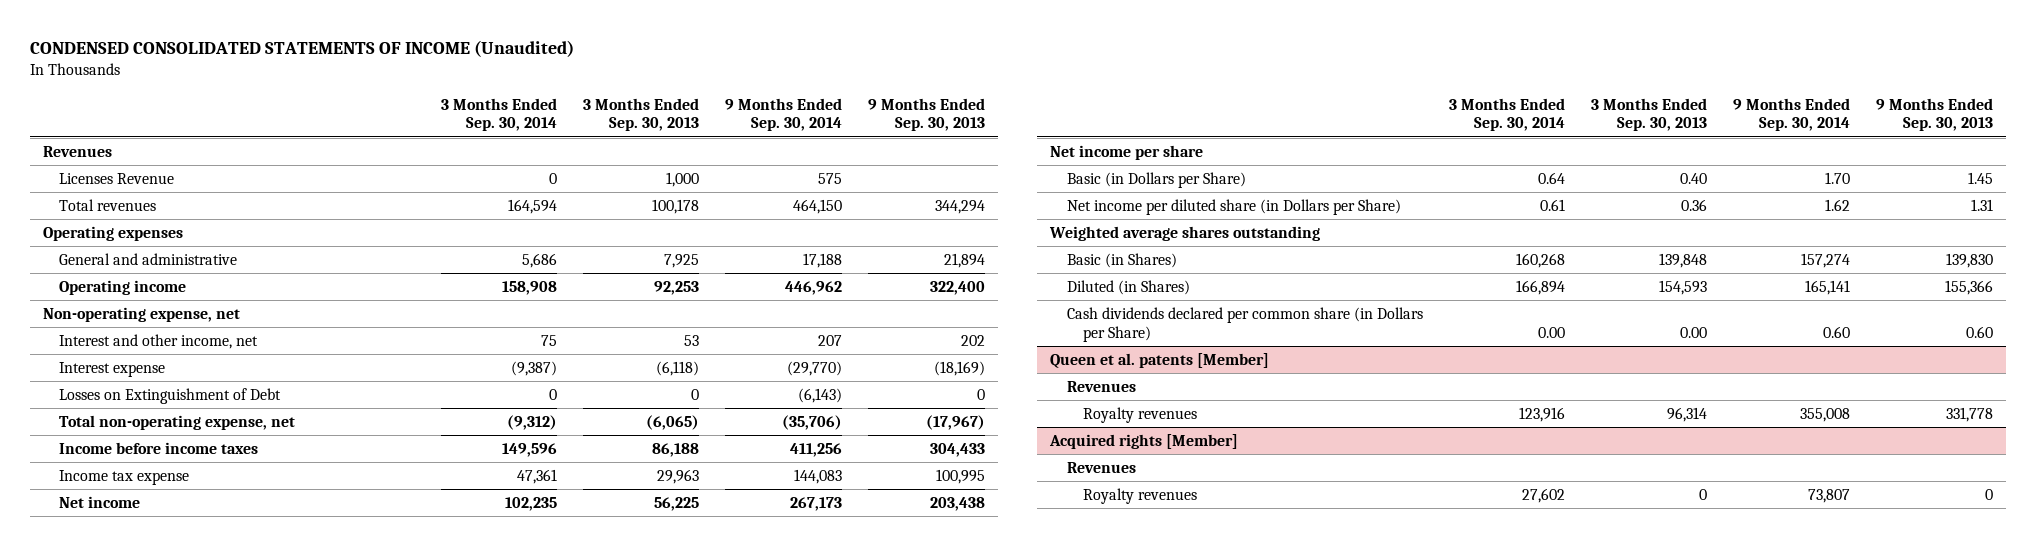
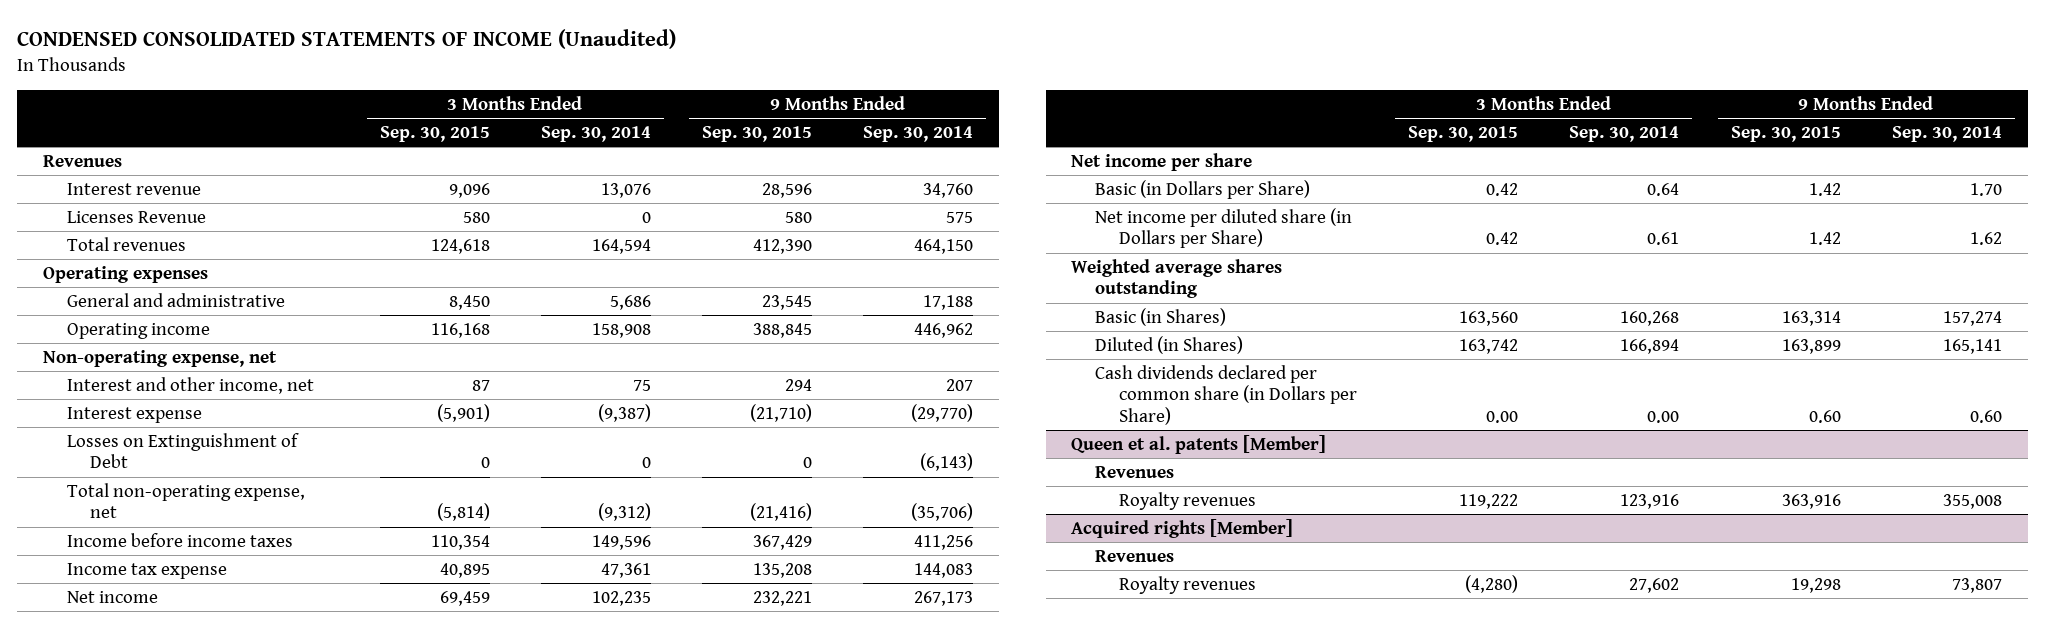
[582,97,699,132] 3 Months Ended Sep. 30, 2013 -> none
[868,97,986,132] 9 Months Ended Sep. 30, 2013 -> none
none -> [379,125,490,142] Sep. 30, 2015
none -> [702,125,813,142] Sep. 30, 2015
none -> [66,182,201,195] Interest revenue

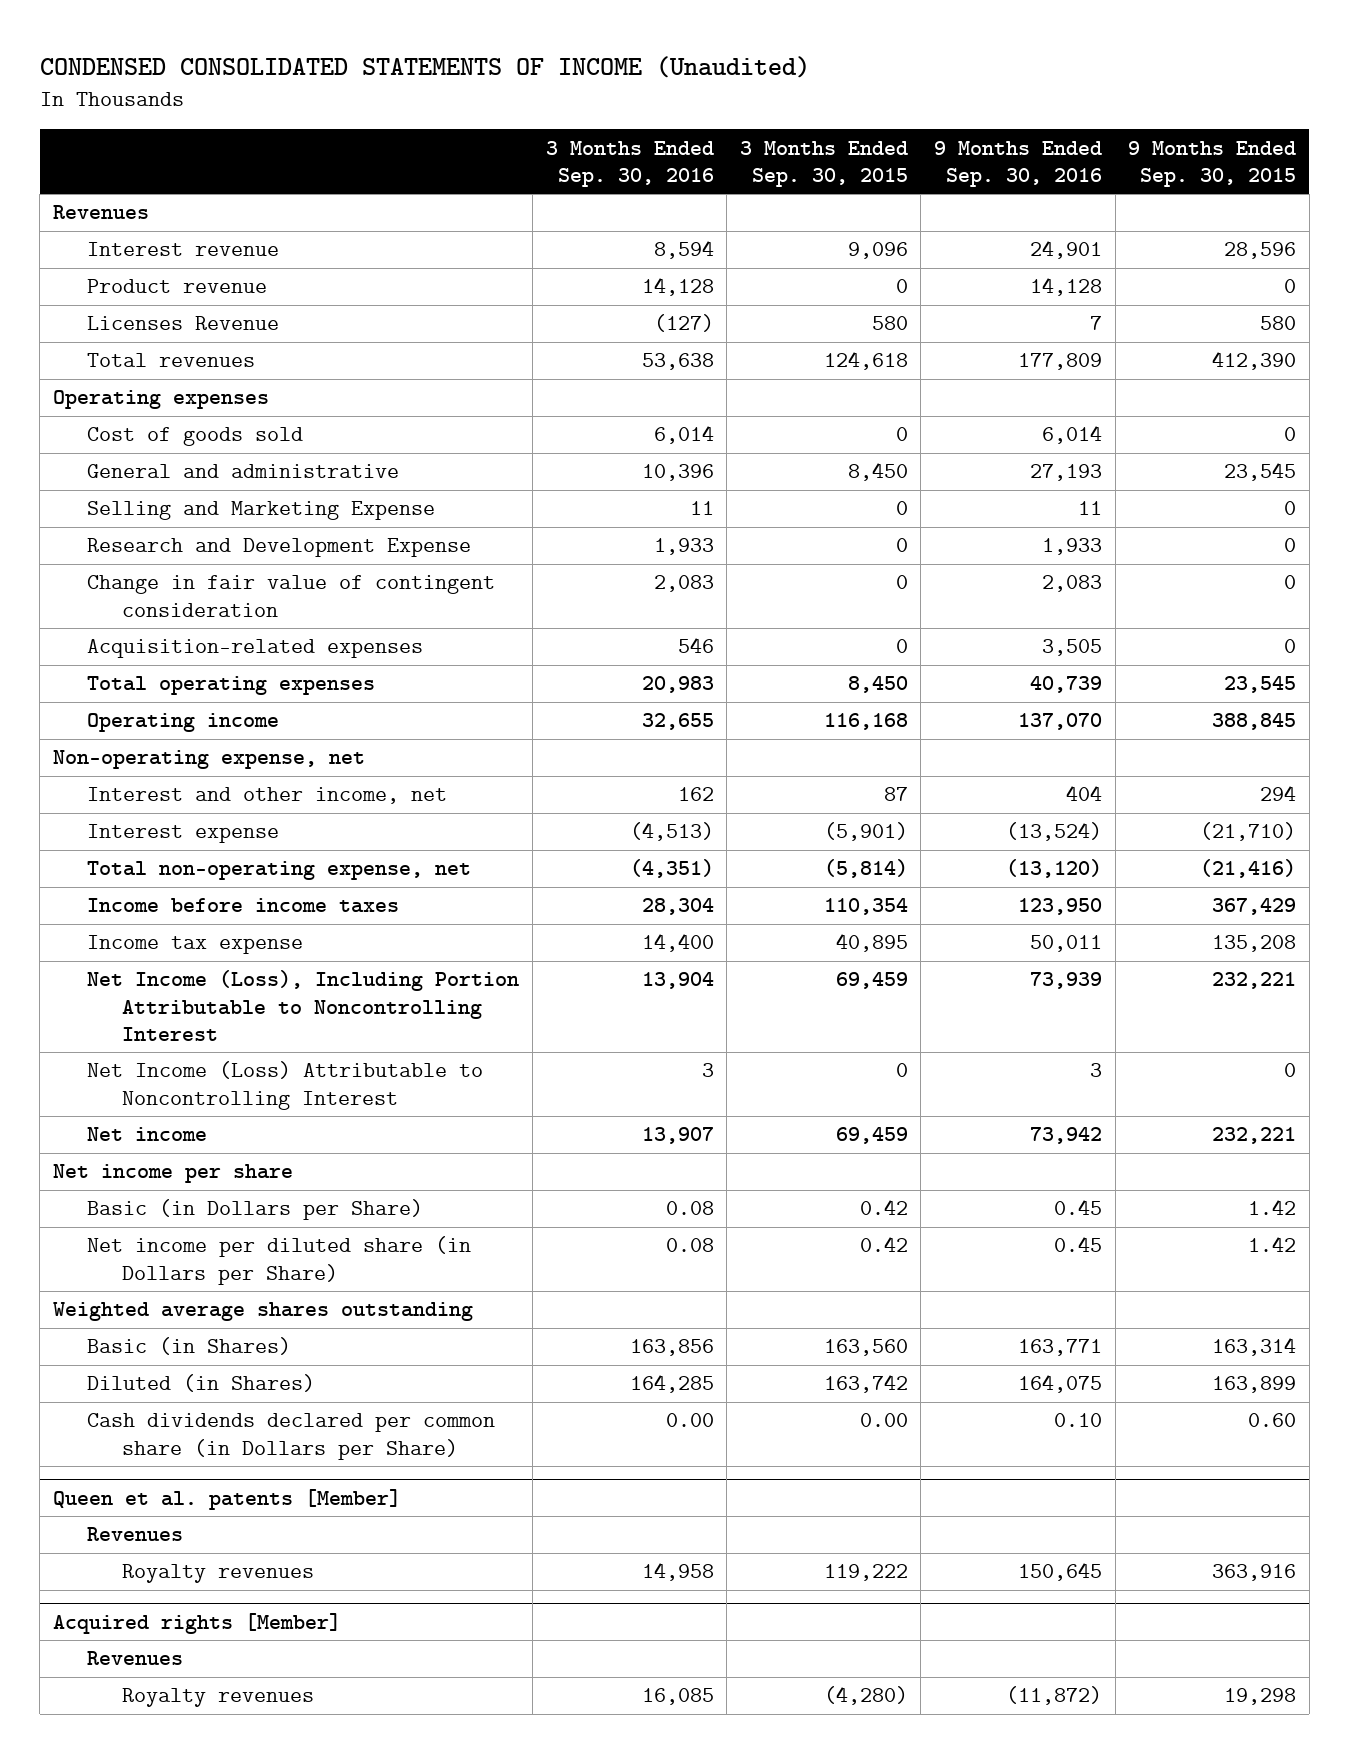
[540,125,651,142] Sep. 30, 2014 -> none
[863,125,974,142] Sep. 30, 2014 -> none
none -> [545,140,714,188] 3 Months Ended Sep. 30, 2016
none -> [934,140,1103,188] 9 Months Ended Sep. 30, 2016
none -> [87,279,268,294] Product revenue
none -> [87,427,304,447] Cost of goods sold
none -> [87,501,436,521] Selling and Marketing Expense
none -> [87,538,472,558] Research and Development Expense
none -> [87,575,496,617] Change in fair value of contingent consideration
none -> [87,639,424,659] Acquisition-related expenses
none -> [87,676,376,696] Total operating expenses
[66,432,299,469] Losses on Extinguishment of Debt -> none
none -> [87,970,520,1042] Net Income (Loss), Including Portion Attributable to Noncontrolling Interest
none -> [87,1061,484,1110] Net Income (Loss) Attributable to Noncontrolling Interest

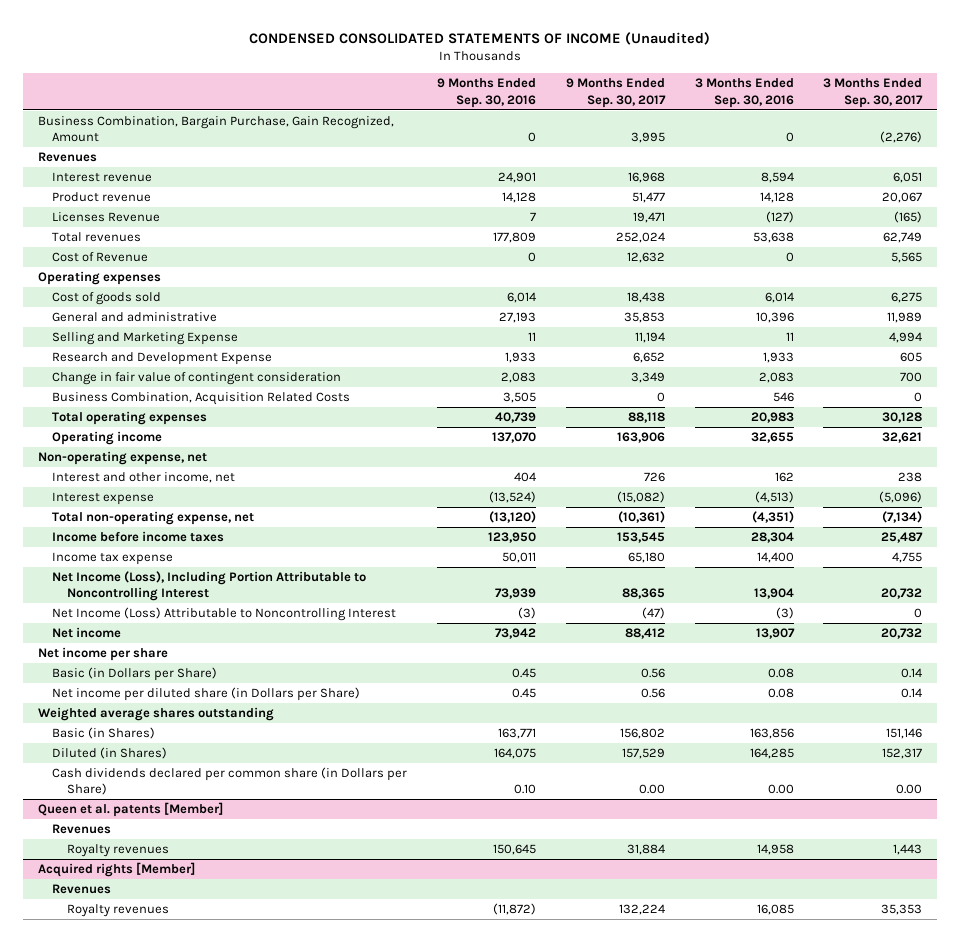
[739,140,908,188] 3 Months Ended Sep. 30, 2015 -> none
[1128,140,1297,188] 9 Months Ended Sep. 30, 2015 -> none
none -> [565,78,666,108] 9 Months Ended Sep. 30, 2017
none -> [823,78,924,108] 3 Months Ended Sep. 30, 2017
none -> [38,116,395,143] Business Combination, Bargain Purchase, Gain Recognized, Amount
none -> [52,252,149,263] Cost of Revenue
[87,639,424,659] Acquisition-related expenses -> [52,392,351,406] Business Combination, Acquisition Related Costs
[701,1063,714,1078] 3 -> [775,607,794,620] (3)
[1090,1063,1103,1078] 3 -> [518,607,537,620] (3)

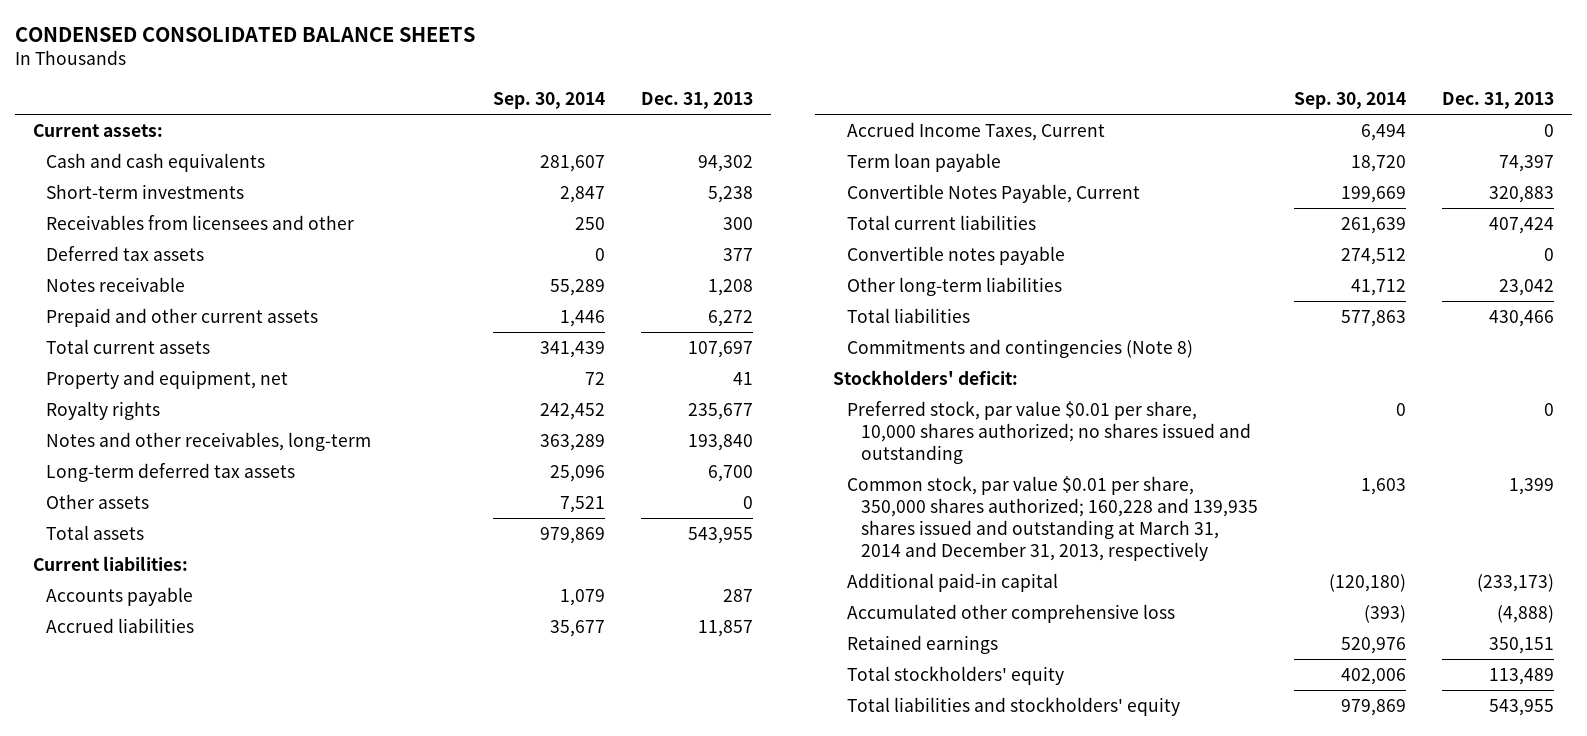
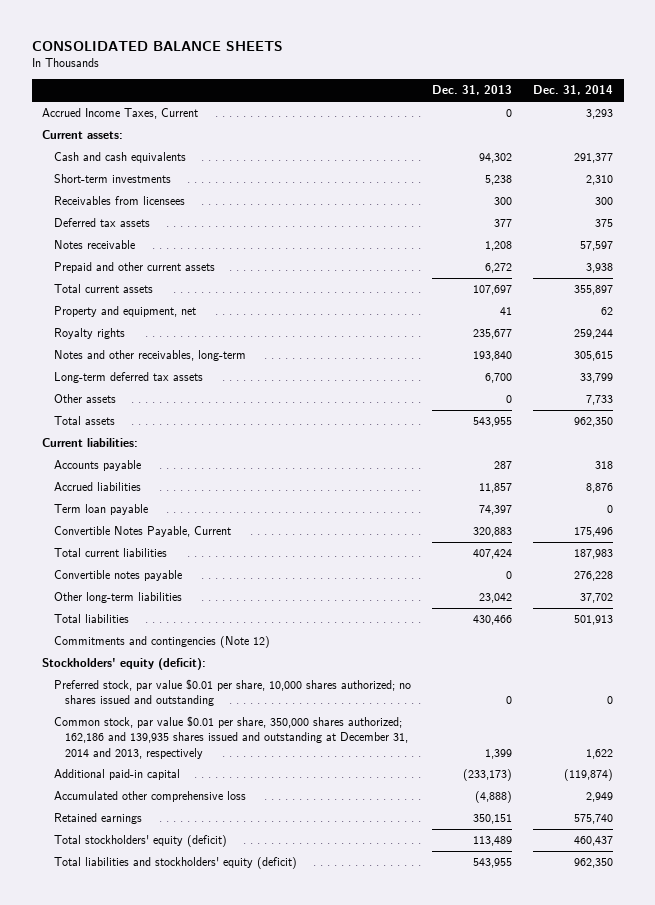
[14,26,475,42] CONDENSED CONSOLIDATED BALANCE SHEETS -> [31,40,283,51] CONSOLIDATED BALANCE SHEETS
[493,91,606,109] Sep. 30, 2014 -> none
none -> [533,85,614,96] Dec. 31, 2014
[847,122,1106,142] Accrued Income Taxes, Current -> [42,108,199,120] Accrued Income Taxes, Current
[46,215,355,231] Receivables from licensees and other -> [53,196,185,206] Receivables from licensees
[847,339,1194,359] Commitments and contingencies (Note 8) -> [53,636,270,649] Commitments and contingencies (Note 12)
[833,370,1019,386] Stockholders' deficit: -> [42,658,207,671] Stockholders' equity (deficit):
[847,476,1258,562] Common stock, par value $0.01 per share, 350,000 shares authorized; 160,228 and 139,935 shares issued and outstanding at March 31, 2014 and December 31, 2013, respectively -> [53,716,408,759] Common stock, par value $0.01 per share, 350,000 shares authorized; 162,186 and 139,935 shares issued and outstanding at December 31, 2014 and 2013, respectively
[847,666,1065,686] Total stockholders' equity -> [53,835,227,848] Total stockholders' equity (deficit)
[847,697,1181,717] Total liabilities and stockholders' equity -> [53,857,297,870] Total liabilities and stockholders' equity (deficit)

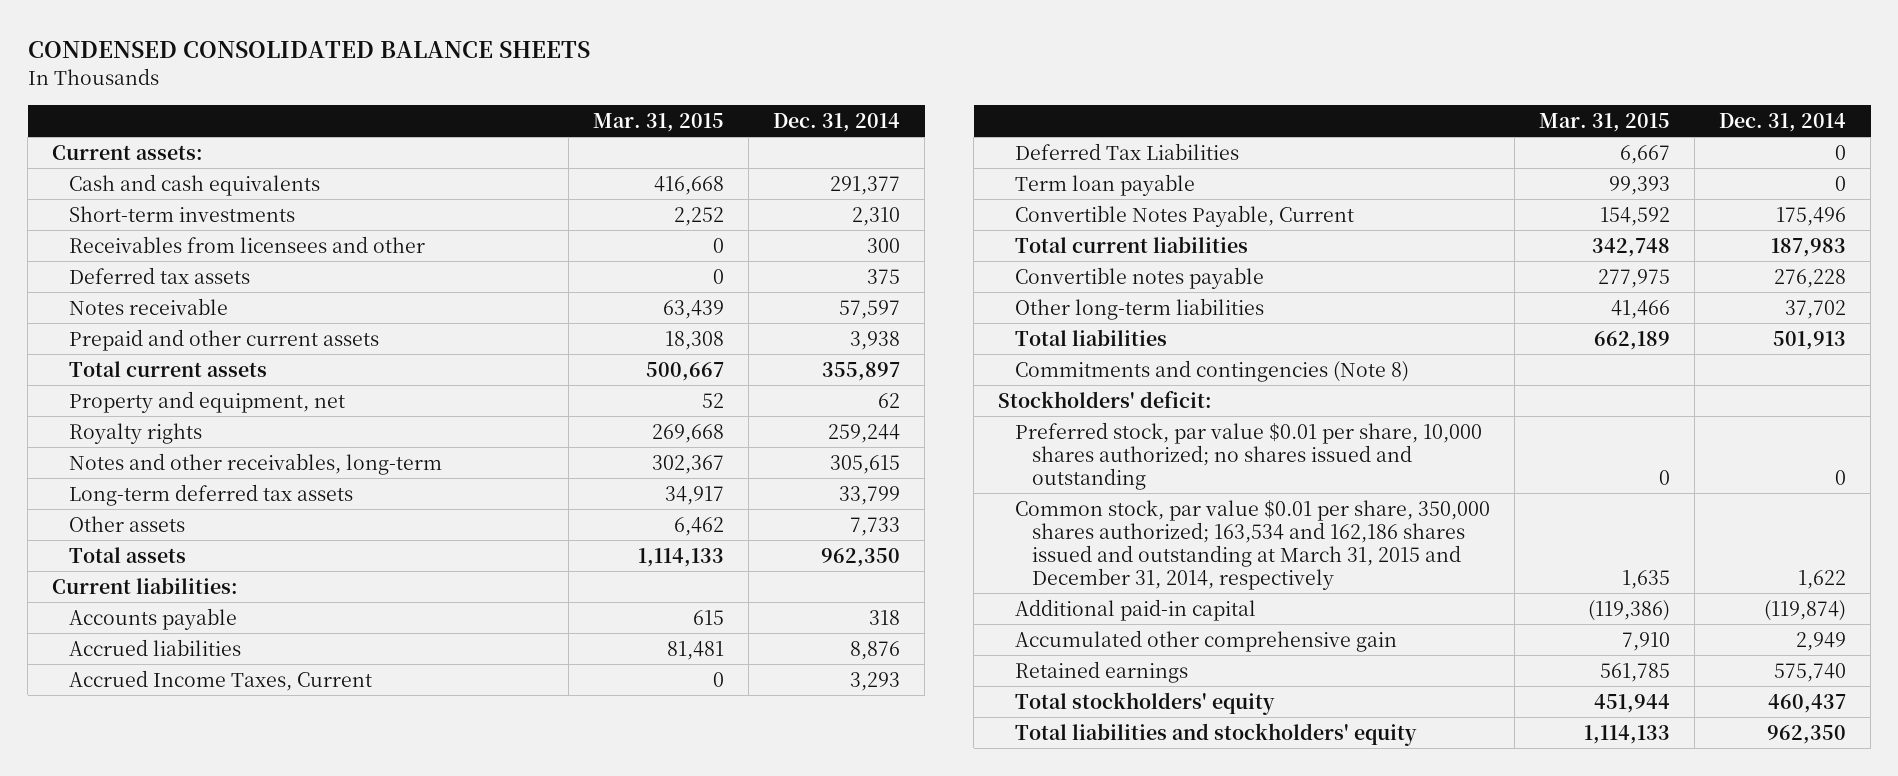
[31,40,283,51] CONSOLIDATED BALANCE SHEETS -> [27,41,590,59] CONDENSED CONSOLIDATED BALANCE SHEETS
[431,85,512,96] Dec. 31, 2013 -> none
none -> [592,112,724,132] Mar. 31, 2015
[53,196,185,206] Receivables from licensees -> [68,235,425,253] Receivables from licensees and other
[42,108,199,120] Accrued Income Taxes, Current -> [68,669,372,691] Accrued Income Taxes, Current
none -> [1014,142,1239,160] Deferred Tax Liabilities
[53,636,270,649] Commitments and contingencies (Note 12) -> [1014,359,1409,382] Commitments and contingencies (Note 8)
[42,658,207,671] Stockholders' equity (deficit): -> [998,390,1213,408] Stockholders' deficit:
[53,716,408,759] Common stock, par value $0.01 per share, 350,000 shares authorized; 162,186 and 139,935 shares issued and outstanding at December 31, 2014 and 2013, respectively -> [1014,499,1490,590] Common stock, par value $0.01 per share, 350,000 shares authorized; 163,534 and 162,186 shares issued and outstanding at March 31, 2015 and December 31, 2014, respectively
[53,791,246,803] Accumulated other comprehensive loss -> [1014,629,1397,652] Accumulated other comprehensive gain
[53,835,227,848] Total stockholders' equity (deficit) -> [1014,691,1275,715] Total stockholders' equity
[53,857,297,870] Total liabilities and stockholders' equity (deficit) -> [1014,722,1417,746] Total liabilities and stockholders' equity

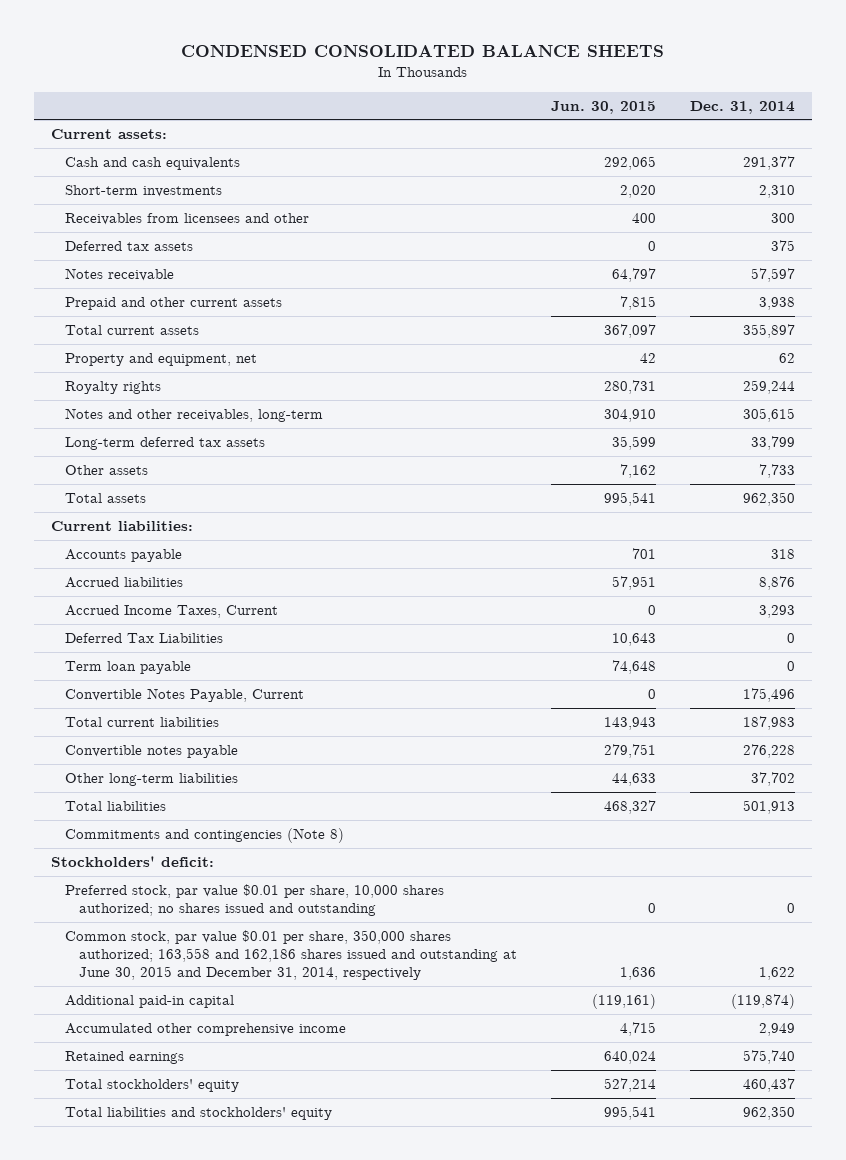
[592,112,724,132] Mar. 31, 2015 -> none
none -> [550,100,656,114] Jun. 30, 2015
[1014,499,1490,590] Common stock, par value $0.01 per share, 350,000 shares authorized; 163,534 and 162,186 shares issued and outstanding at March 31, 2015 and December 31, 2014, respectively -> [65,929,517,980] Common stock, par value $0.01 per share, 350,000 shares authorized; 163,558 and 162,186 shares issued and outstanding at June 30, 2015 and December 31, 2014, respectively
[1014,629,1397,652] Accumulated other comprehensive gain -> [65,1022,347,1036] Accumulated other comprehensive income

